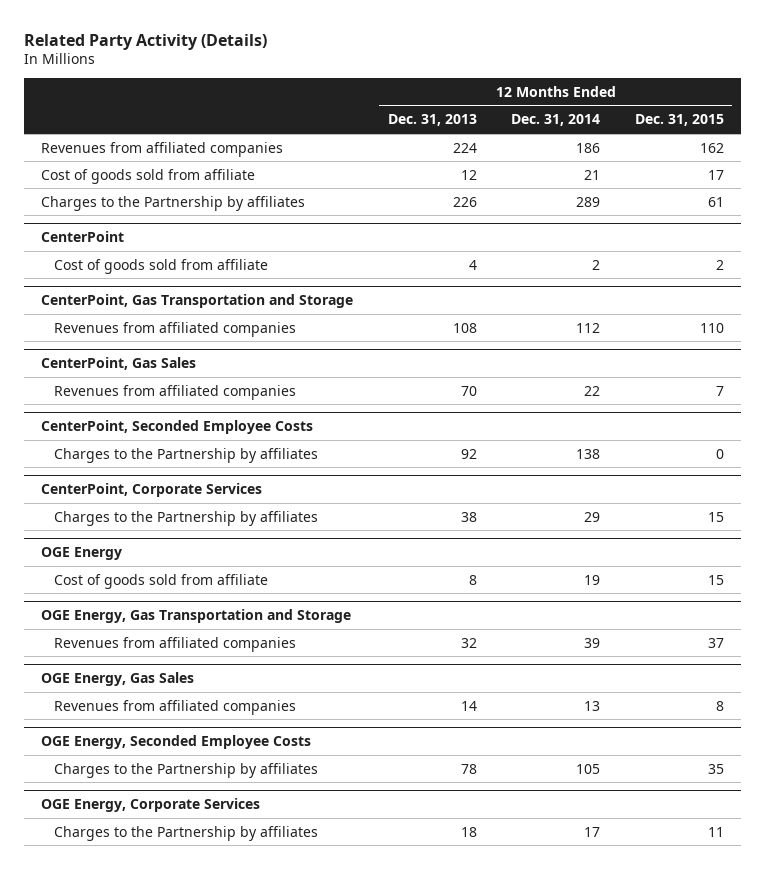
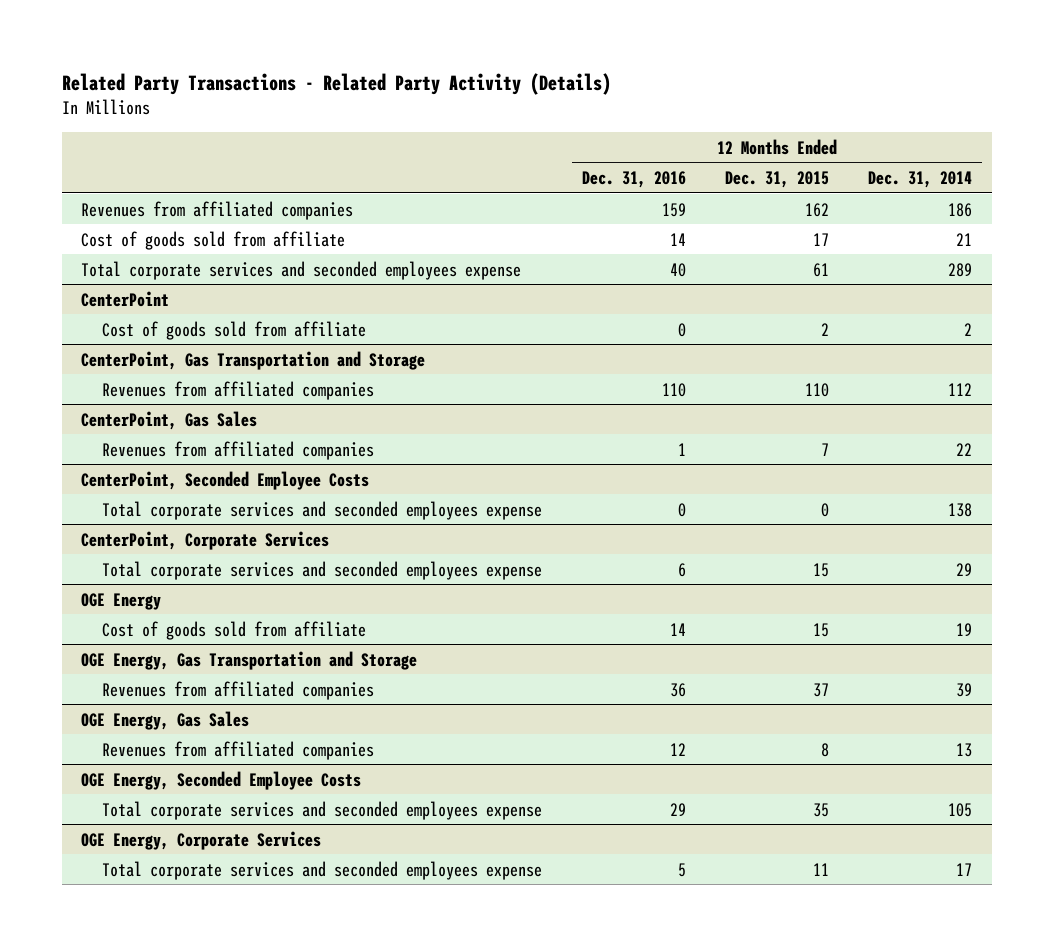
[23,33,267,50] Related Party Activity (Details) -> [61,72,611,95] Related Party Transactions - Related Party Activity (Details)
[387,114,477,127] Dec. 31, 2013 -> none
none -> [581,171,686,189] Dec. 31, 2016
[41,195,306,211] Charges to the Partnership by affiliates -> [81,260,522,280] Total corporate services and seconded employees expense
[54,447,319,463] Charges to the Partnership by affiliates -> [102,500,543,520] Total corporate services and seconded employees expense
[54,510,319,526] Charges to the Partnership by affiliates -> [102,560,543,580] Total corporate services and seconded employees expense
[54,762,319,778] Charges to the Partnership by affiliates -> [102,800,543,820] Total corporate services and seconded employees expense
[54,825,319,841] Charges to the Partnership by affiliates -> [102,860,543,880] Total corporate services and seconded employees expense

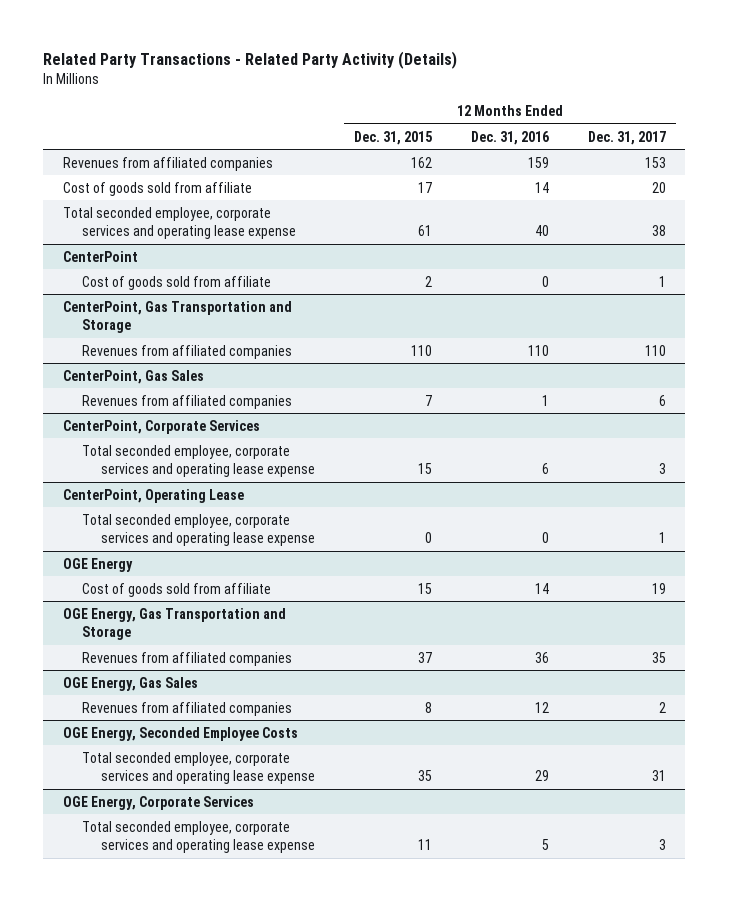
[868,171,973,189] Dec. 31, 2014 -> none
none -> [587,130,666,145] Dec. 31, 2017
[81,260,522,280] Total corporate services and seconded employees expense -> [62,206,297,240] Total seconded employee, corporate services and operating lease expense
[81,470,370,490] CenterPoint, Seconded Employee Costs -> none
[102,500,543,520] Total corporate services and seconded employees expense -> none
[102,560,543,580] Total corporate services and seconded employees expense -> [82,444,316,478] Total seconded employee, corporate services and operating lease expense
none -> [62,488,244,503] CenterPoint, Operating Lease
none -> [82,513,316,547] Total seconded employee, corporate services and operating lease expense
[102,800,543,820] Total corporate services and seconded employees expense -> [82,751,316,785] Total seconded employee, corporate services and operating lease expense
[102,860,543,880] Total corporate services and seconded employees expense -> [82,820,316,854] Total seconded employee, corporate services and operating lease expense

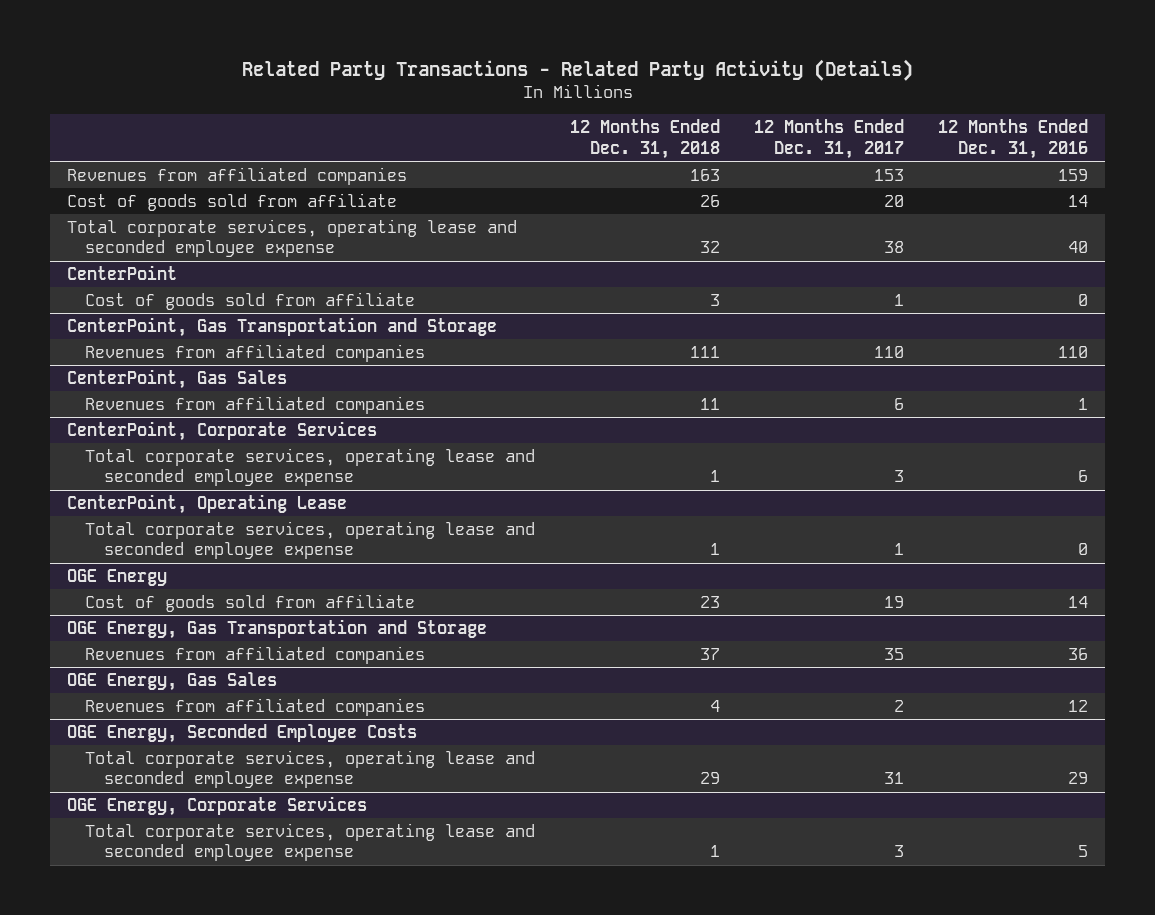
[354,130,433,145] Dec. 31, 2015 -> none
none -> [569,119,720,159] 12 Months Ended Dec. 31, 2018
[62,206,297,240] Total seconded employee, corporate services and operating lease expense -> [67,218,518,258] Total corporate services, operating lease and seconded employee expense
[82,444,316,478] Total seconded employee, corporate services and operating lease expense -> [85,447,536,487] Total corporate services, operating lease and seconded employee expense
[82,513,316,547] Total seconded employee, corporate services and operating lease expense -> [85,520,536,560] Total corporate services, operating lease and seconded employee expense
[82,751,316,785] Total seconded employee, corporate services and operating lease expense -> [85,749,536,789] Total corporate services, operating lease and seconded employee expense
[82,820,316,854] Total seconded employee, corporate services and operating lease expense -> [85,822,536,862] Total corporate services, operating lease and seconded employee expense

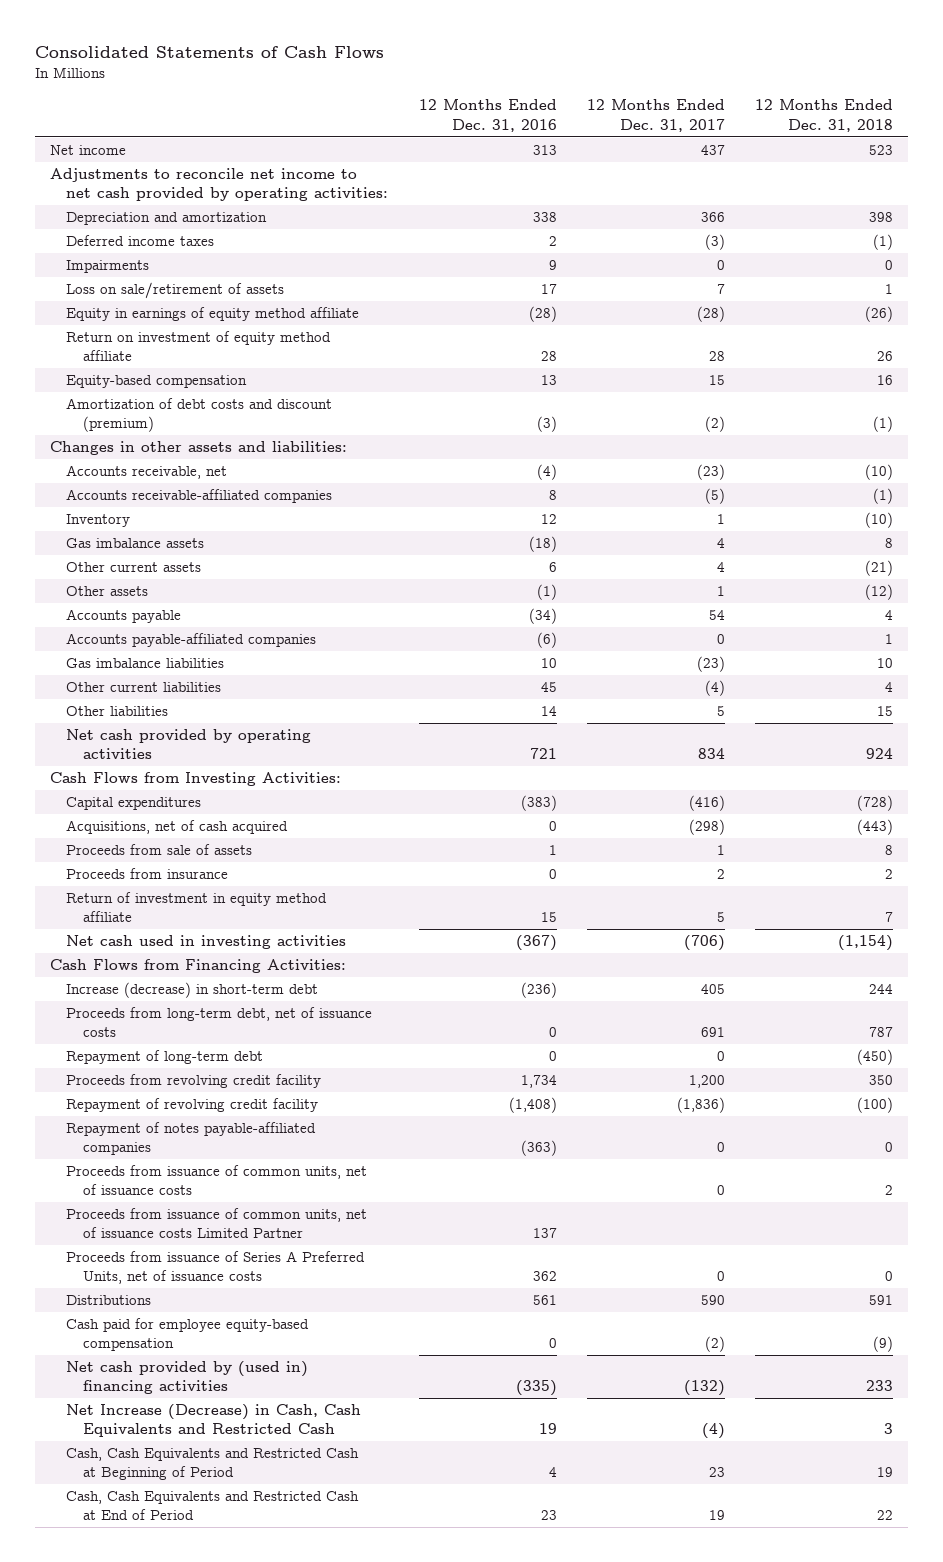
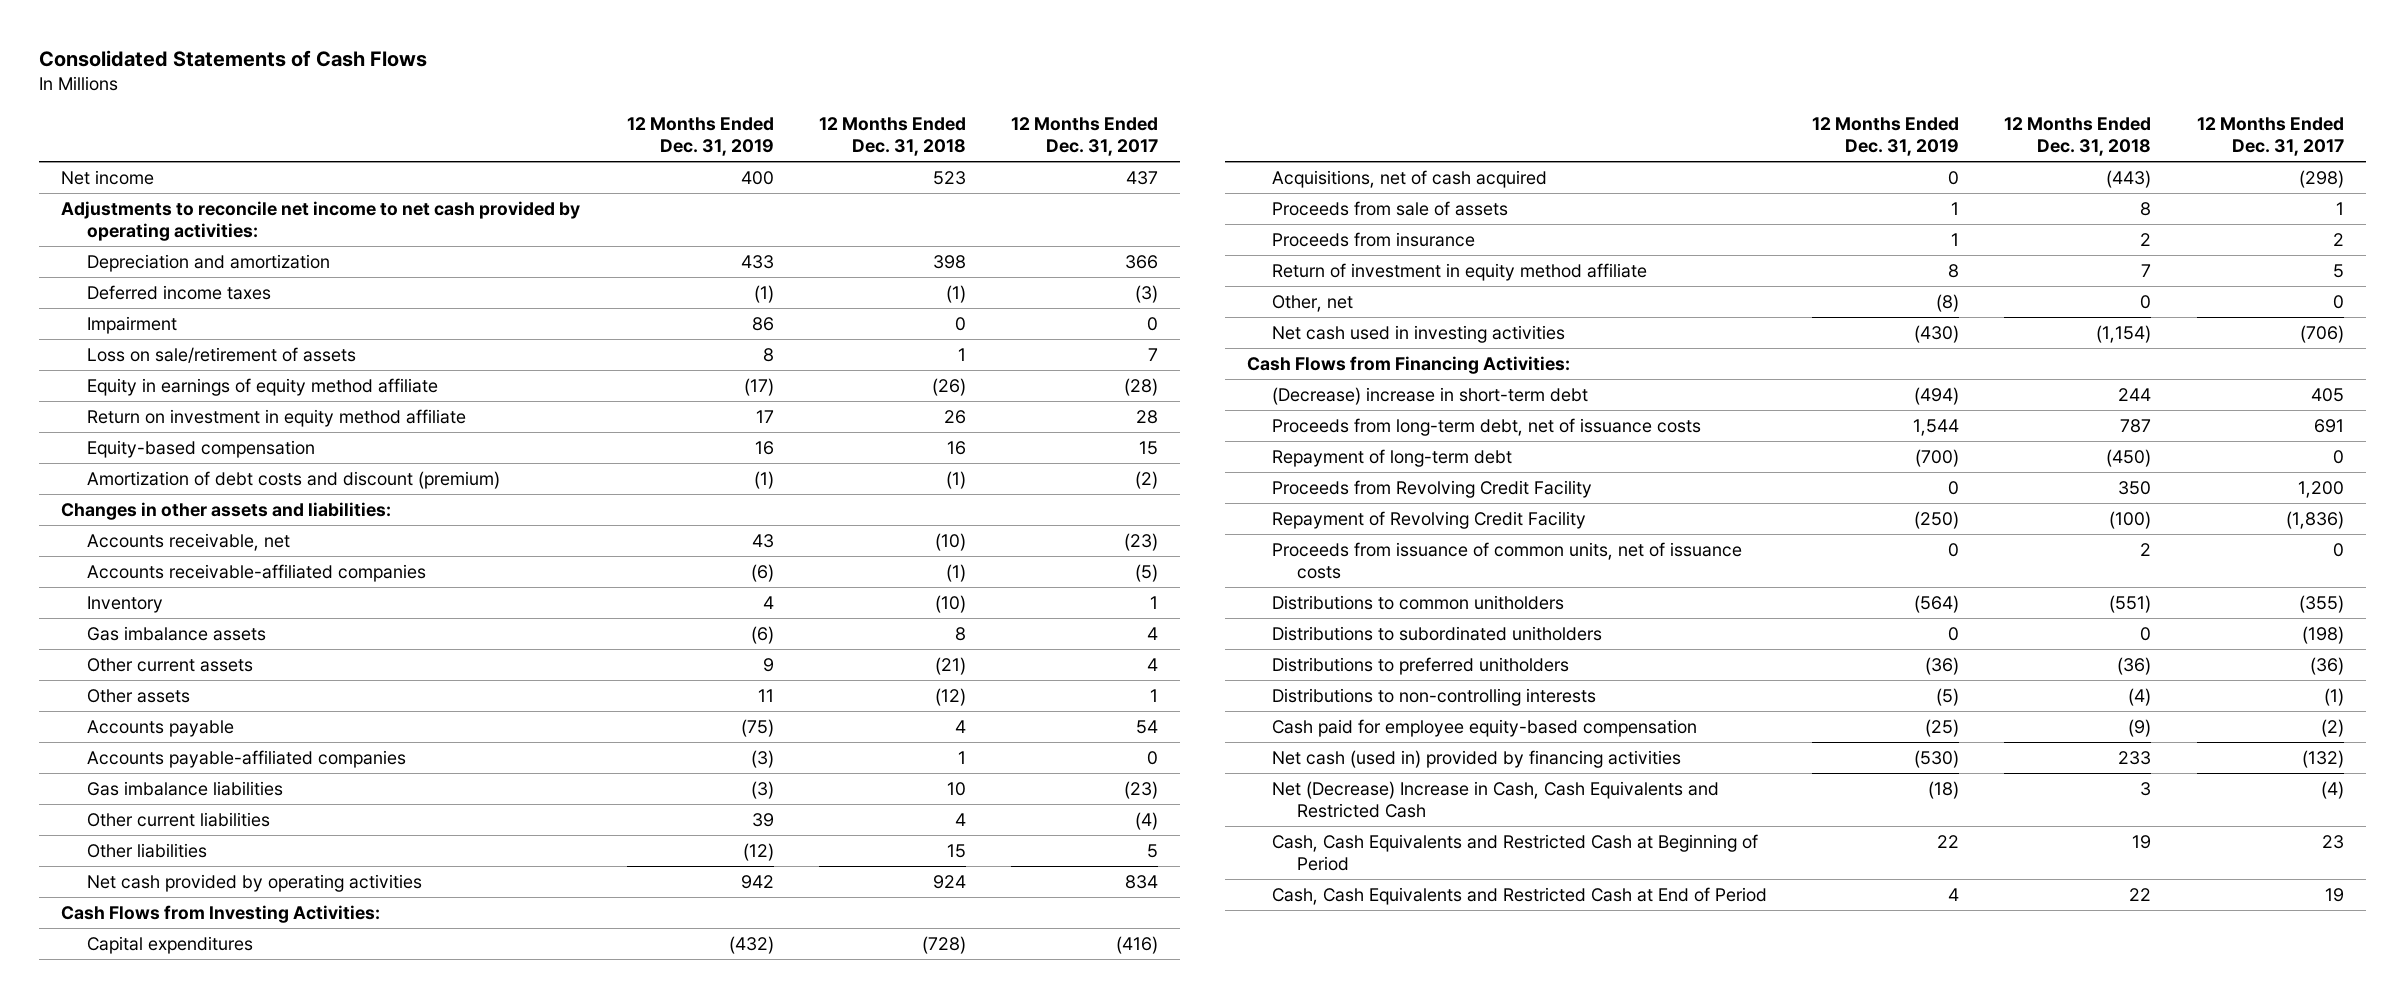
[418,99,557,132] 12 Months Ended Dec. 31, 2016 -> none
none -> [626,116,774,156] 12 Months Ended Dec. 31, 2019
[66,260,150,274] Impairments -> [86,315,177,334] Impairment
[66,331,332,362] Return on investment of equity method affiliate -> [86,408,466,427] Return on investment in equity method affiliate
none -> [1272,294,1354,312] Other, net
[66,982,319,999] Increase (decrease) in short-term debt -> [1272,386,1589,405] (Decrease) increase in short-term debt
[66,1122,317,1156] Repayment of notes payable-affiliated companies -> none
[66,1074,322,1089] Proceeds from revolving credit facility -> [1272,479,1593,498] Proceeds from Revolving Credit Facility
[66,1098,319,1113] Repayment of revolving credit facility -> [1272,510,1587,529] Repayment of Revolving Credit Facility
[66,1208,368,1239] Proceeds from issuance of common units, net of issuance costs Limited Partner -> none
[66,1251,366,1285] Proceeds from issuance of Series A Preferred Units, net of issuance costs -> none
none -> [1272,594,1565,610] Distributions to common unitholders
none -> [1272,625,1603,641] Distributions to subordinated unitholders
none -> [1272,656,1570,675] Distributions to preferred unitholders
[66,1295,152,1306] Distributions -> [1272,687,1597,706] Distributions to non-controlling interests
[700,1295,725,1306] 590 -> [2323,687,2344,706] (1)
[868,1295,893,1306] 591 -> [2128,687,2152,706] (4)
[66,1361,309,1395] Net cash provided by (used in) financing activities -> [1272,749,1682,768] Net cash (used in) provided by financing activities
[66,1404,362,1438] Net Increase (Decrease) in Cash, Cash Equivalents and Restricted Cash -> [1272,780,1720,818] Net (Decrease) Increase in Cash, Cash Equivalents and Restricted Cash

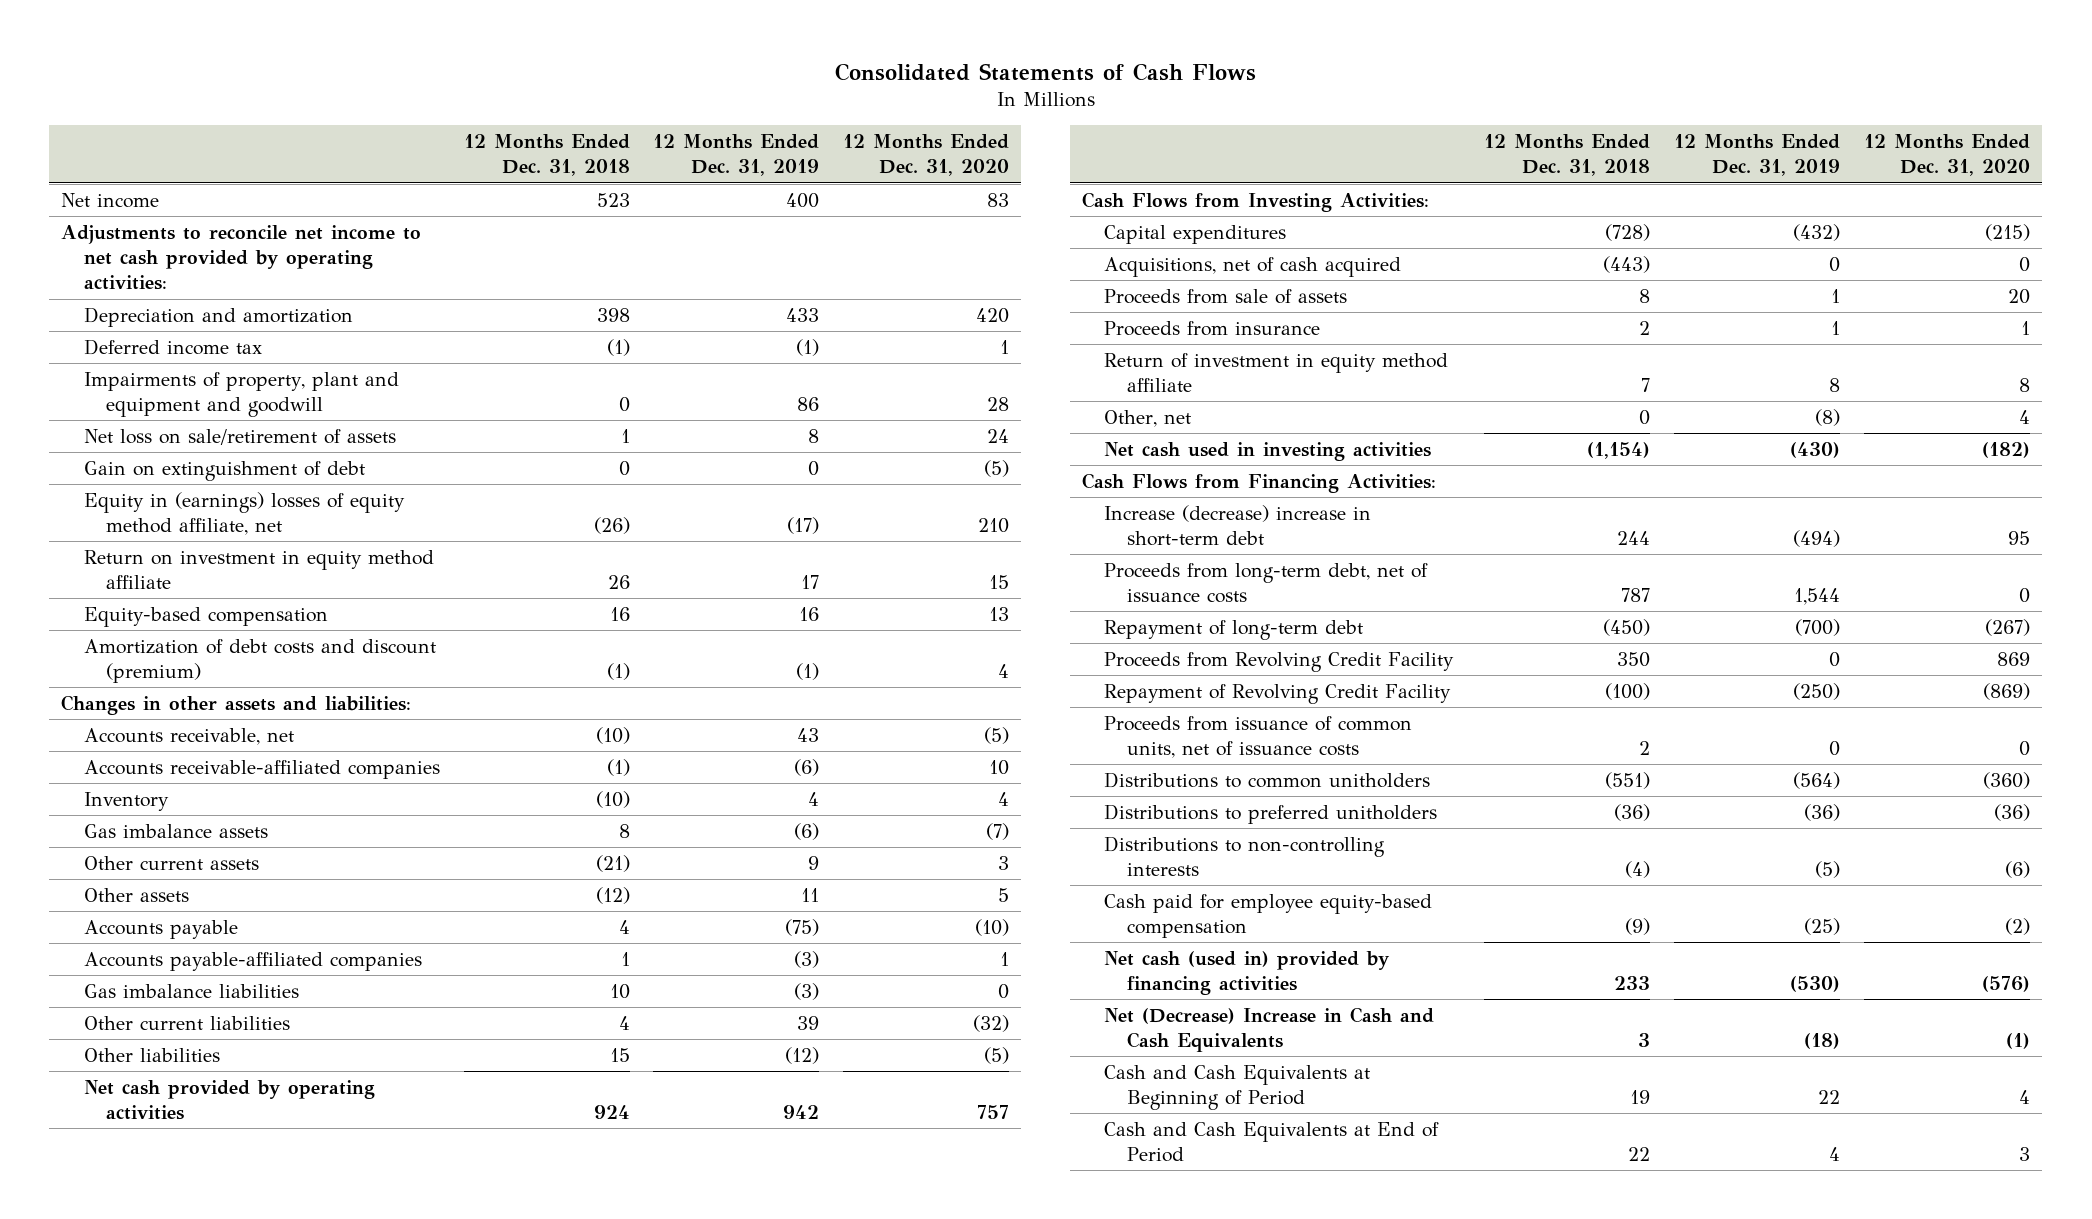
[1010,116,1158,156] 12 Months Ended Dec. 31, 2017 -> none
none -> [843,134,1010,177] 12 Months Ended Dec. 31, 2020
[86,284,271,300] Deferred income taxes -> [83,338,262,355] Deferred income tax
[86,315,177,334] Impairment -> [83,371,399,418] Impairments of property, plant and equipment and goodwill
[86,346,356,363] Loss on sale/retirement of assets -> [83,428,396,445] Net loss on sale/retirement of assets
none -> [83,460,365,481] Gain on extinguishment of debt
[86,377,438,396] Equity in earnings of equity method affiliate -> [83,491,405,536] Equity in (earnings) losses of equity method affiliate, net
[1272,386,1589,405] (Decrease) increase in short-term debt -> [1104,504,1372,547] Increase (decrease) increase in short-term debt
[1272,625,1603,641] Distributions to subordinated unitholders -> none
[1272,780,1720,818] Net (Decrease) Increase in Cash, Cash Equivalents and Restricted Cash -> [1104,1006,1435,1053] Net (Decrease) Increase in Cash and Cash Equivalents
[1272,833,1759,871] Cash, Cash Equivalents and Restricted Cash at Beginning of Period -> [1104,1064,1371,1111] Cash and Cash Equivalents at Beginning of Period
[1272,886,1768,905] Cash, Cash Equivalents and Restricted Cash at End of Period -> [1104,1121,1440,1163] Cash and Cash Equivalents at End of Period

